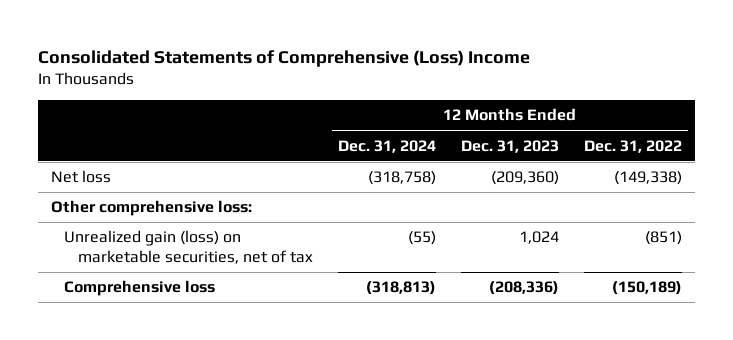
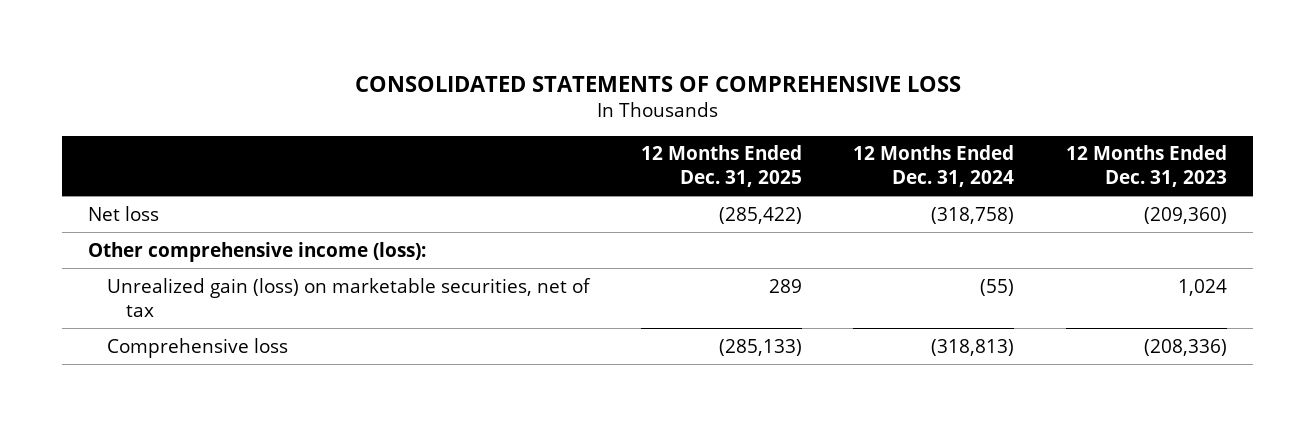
[38,49,531,67] Consolidated Statements of Comprehensive (Loss) Income -> [354,75,961,92] CONSOLIDATED STATEMENTS OF COMPREHENSIVE LOSS
[584,139,683,153] Dec. 31, 2022 -> none
none -> [640,145,802,188] 12 Months Ended Dec. 31, 2025
[50,200,252,217] Other comprehensive loss: -> [88,241,427,262] Other comprehensive income (loss):

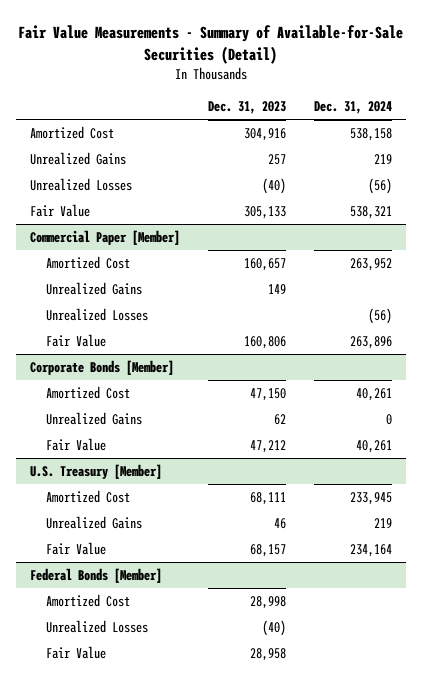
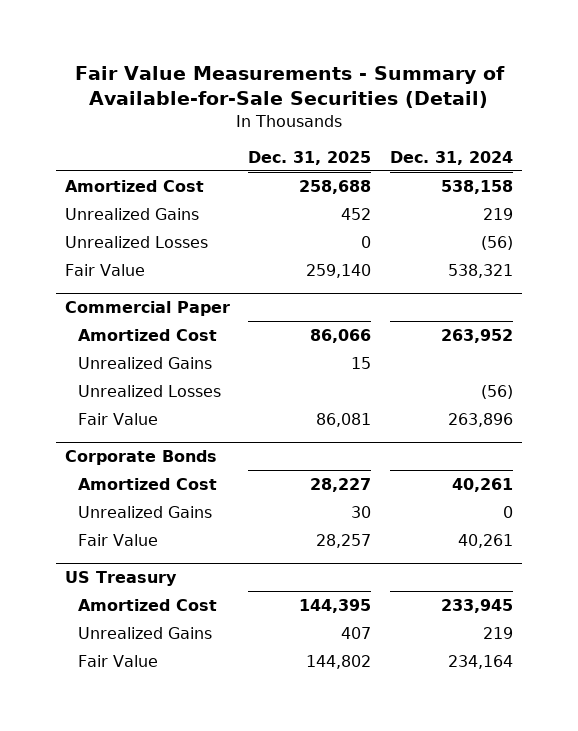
[208,101,287,115] Dec. 31, 2023 -> none
none -> [248,150,372,165] Dec. 31, 2025
[30,230,181,246] Commercial Paper [Member] -> [64,301,230,317] Commercial Paper
[30,360,175,376] Corporate Bonds [Member] -> [64,450,217,466] Corporate Bonds
[30,464,163,480] U.S. Treasury [Member] -> [64,571,177,587] US Treasury
[30,568,163,584] Federal Bonds [Member] -> none
[45,594,130,608] Amortized Cost -> none
[45,620,148,634] Unrealized Losses -> none
[45,646,106,660] Fair Value -> none

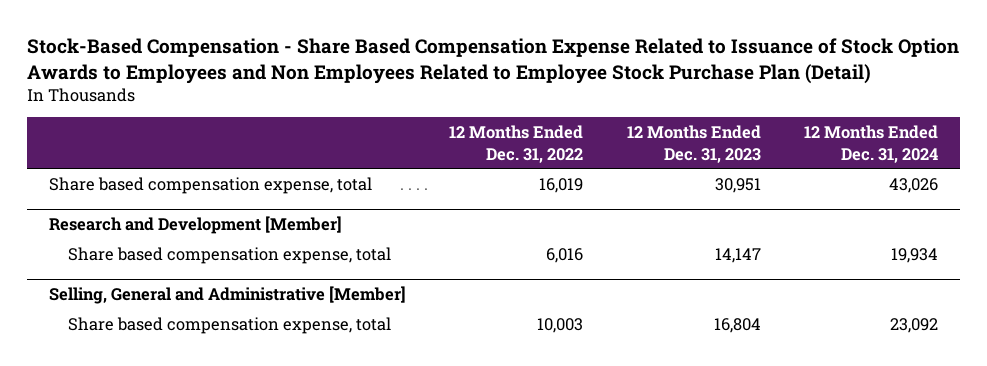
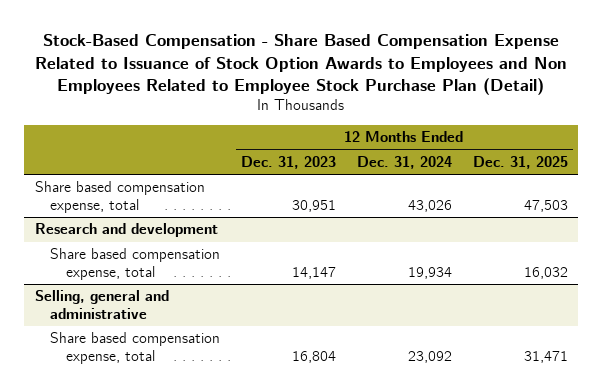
[449,125,584,163] 12 Months Ended Dec. 31, 2022 -> none
none -> [472,155,568,169] Dec. 31, 2025
[49,216,343,235] Research and Development [Member] -> [34,223,218,238] Research and development
[49,286,407,305] Selling, General and Administrative [Member] -> [34,290,169,319] Selling, general and administrative

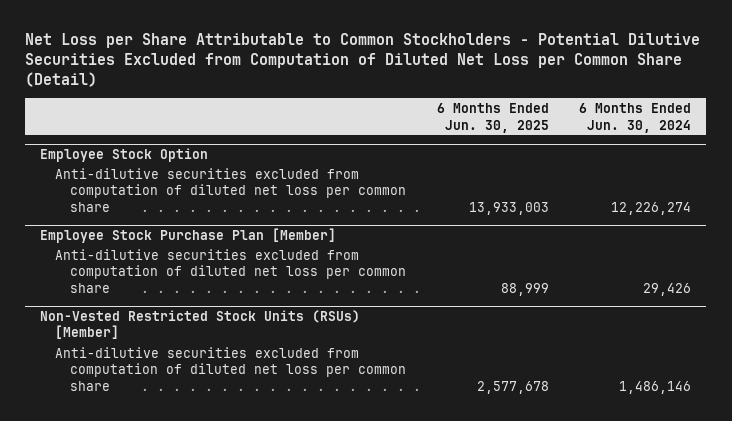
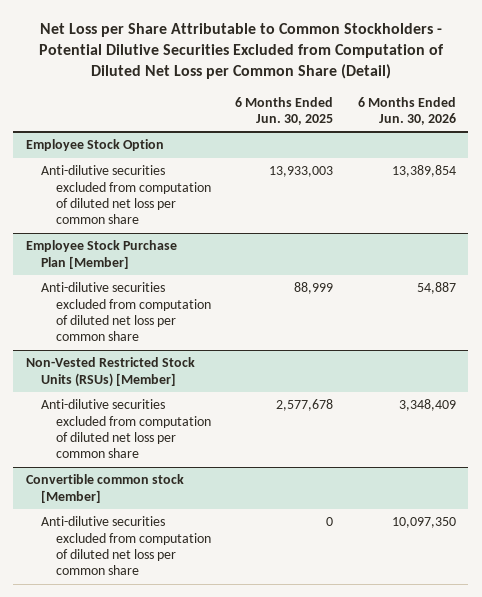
[579,103,692,133] 6 Months Ended Jun. 30, 2024 -> none
none -> [358,96,457,125] 6 Months Ended Jun. 30, 2026
none -> [25,474,184,503] Convertible common stock [Member]
none -> [40,516,211,576] Anti-dilutive securities excluded from computation of diluted net loss per common share

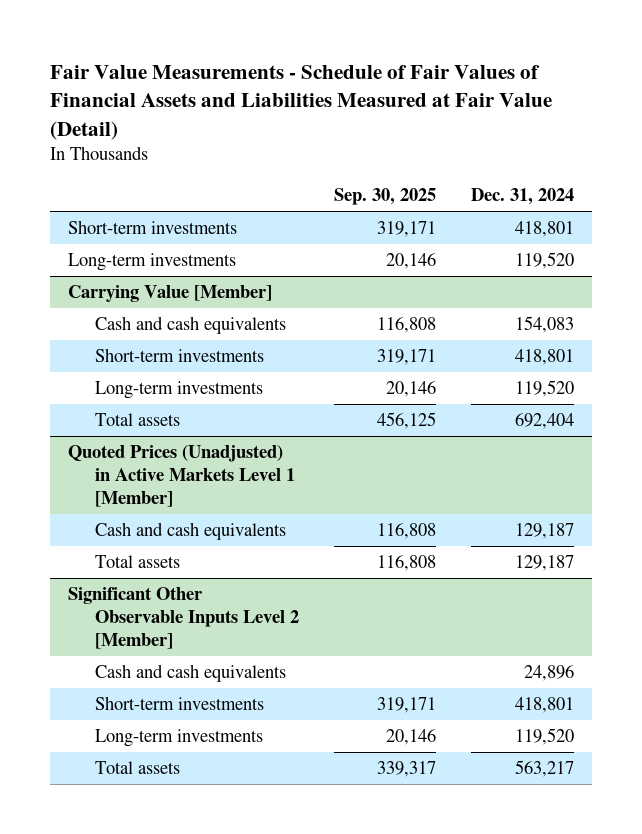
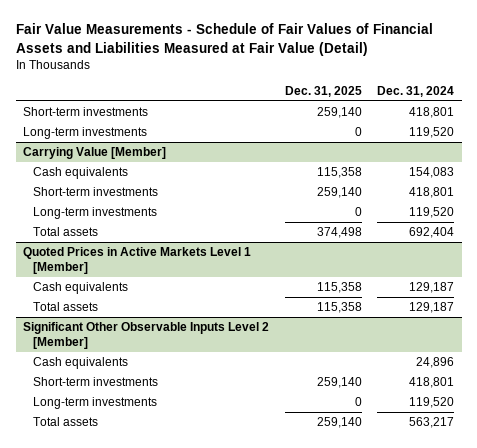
[334,187,437,205] Sep. 30, 2025 -> none
none -> [284,85,362,97] Dec. 31, 2025
[95,316,287,335] Cash and cash equivalents -> [33,167,129,180] Cash equivalents
[67,445,296,507] Quoted Prices (Unadjusted) in Active Markets Level 1 [Member] -> [23,247,252,274] Quoted Prices in Active Markets Level 1 [Member]
[95,522,287,541] Cash and cash equivalents -> [33,282,129,295] Cash equivalents
[95,664,287,683] Cash and cash equivalents -> [33,357,129,370] Cash equivalents

